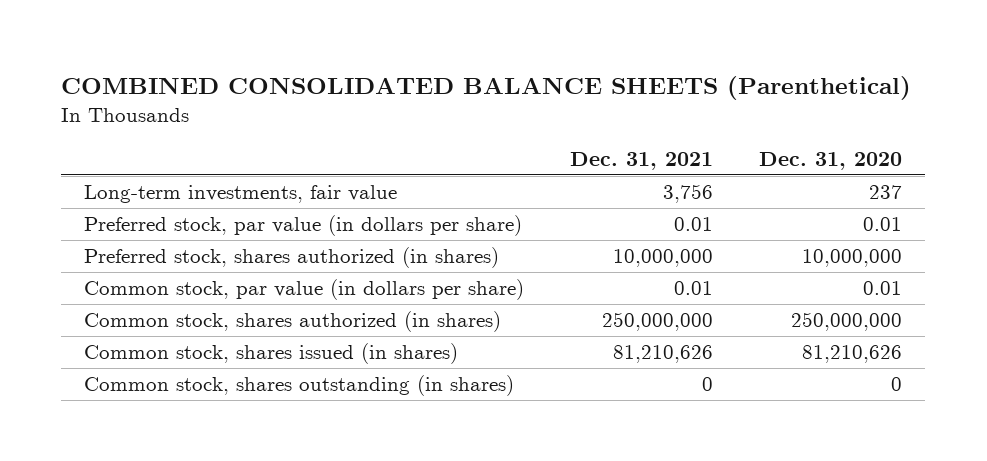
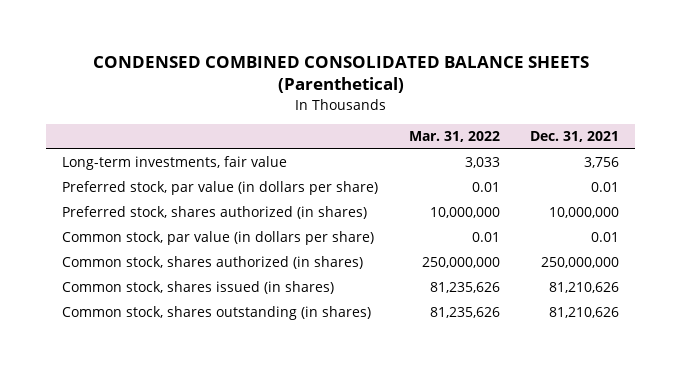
[61,75,912,100] COMBINED CONSOLIDATED BALANCE SHEETS (Parenthetical) -> [92,56,589,94] CONDENSED COMBINED CONSOLIDATED BALANCE SHEETS (Parenthetical)
[759,152,903,171] Dec. 31, 2020 -> none
none -> [408,131,500,143] Mar. 31, 2022
[702,377,714,392] 0 -> [549,307,620,319] 81,210,626

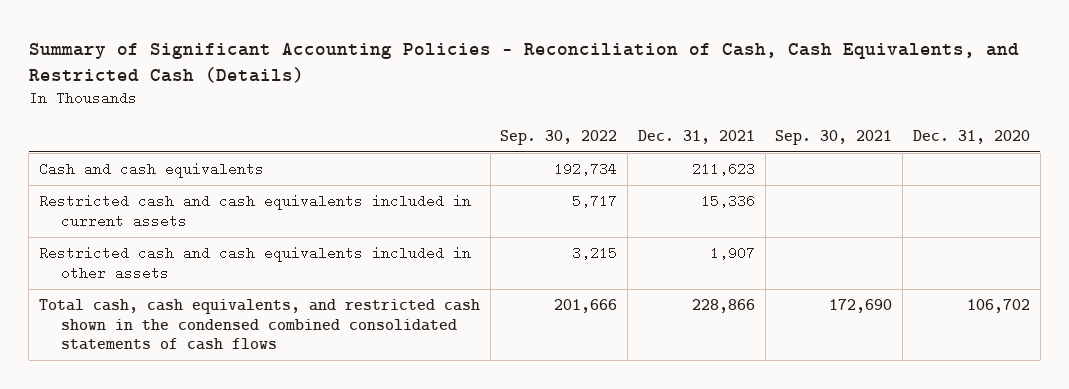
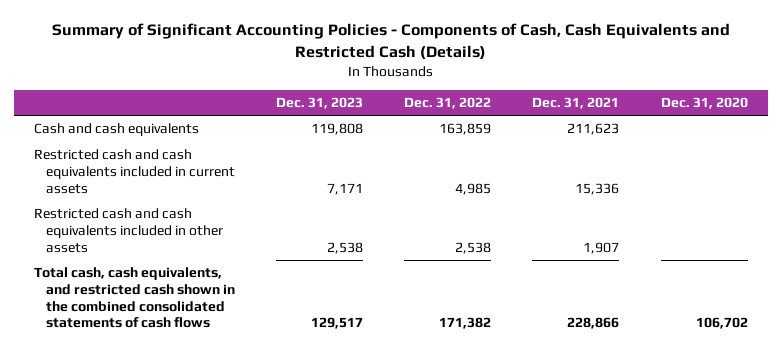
[28,42,1019,83] Summary of Significant Accounting Policies - Reconciliation of Cash, Cash Equivalents, and Restricted Cash (Details) -> [52,23,731,60] Summary of Significant Accounting Policies - Components of Cash, Cash Equivalents and Restricted Cash (Details)
[500,129,618,145] Sep. 30, 2022 -> none
[775,129,893,145] Sep. 30, 2021 -> none
none -> [275,96,363,109] Dec. 31, 2023
none -> [404,96,492,109] Dec. 31, 2022
[38,298,480,351] Total cash, cash equivalents, and restricted cash shown in the condensed combined consolidated statements of cash flows -> [34,267,235,329] Total cash, cash equivalents, and restricted cash shown in the combined consolidated statements of cash flows

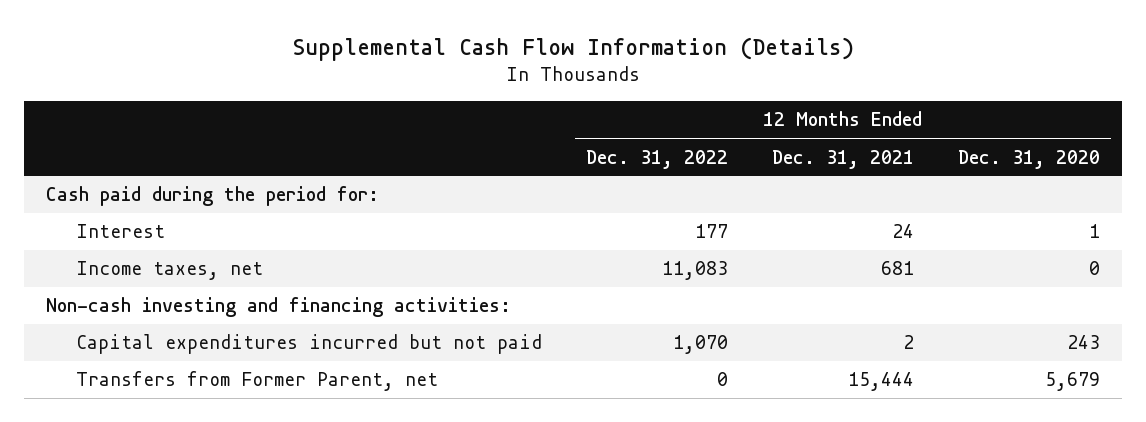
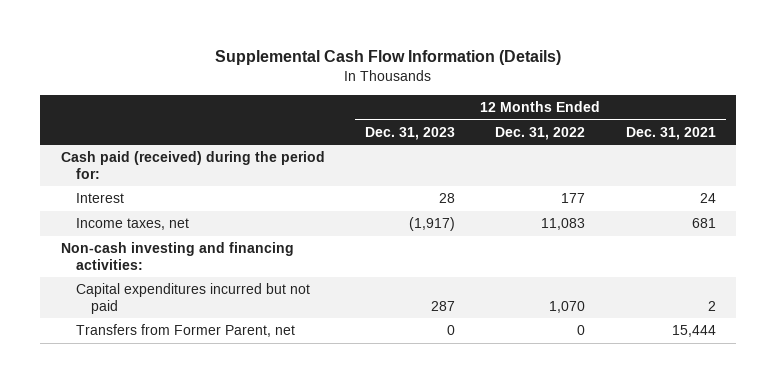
[957,149,1100,169] Dec. 31, 2020 -> none
none -> [364,126,455,140] Dec. 31, 2023
[46,186,380,207] Cash paid during the period for: -> [60,151,325,179] Cash paid (received) during the period for:

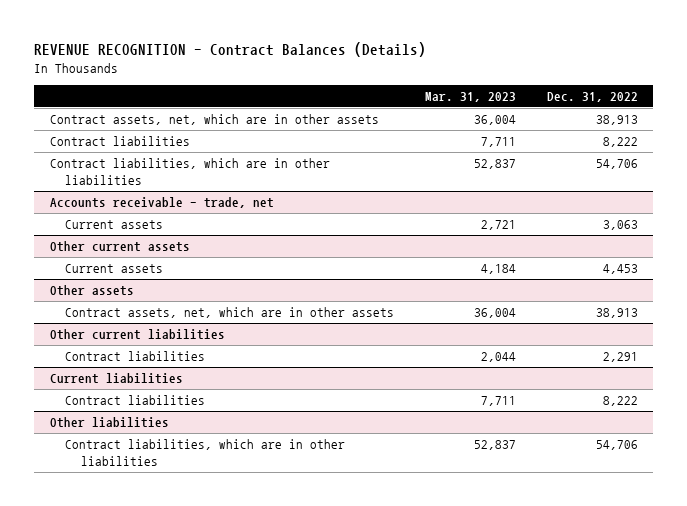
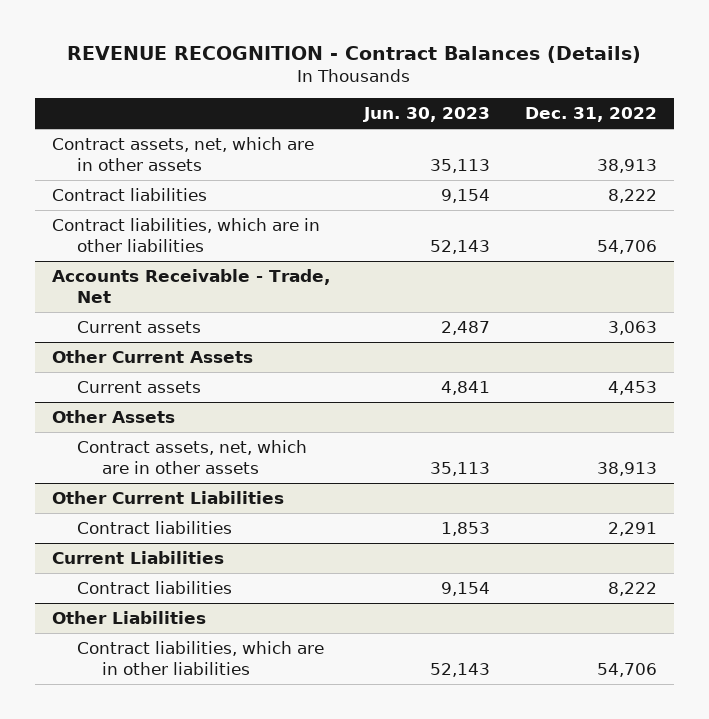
[424,91,516,102] Mar. 31, 2023 -> none
none -> [363,107,491,123] Jun. 30, 2023
[49,197,274,209] Accounts receivable - trade, net -> [52,268,331,303] Accounts Receivable - Trade, Net
[49,241,190,253] Other current assets -> [52,349,254,363] Other Current Assets
[49,285,134,297] Other assets -> [52,409,176,423] Other Assets
[49,329,225,341] Other current liabilities -> [52,490,285,504] Other Current Liabilities
[49,373,183,385] Current liabilities -> [52,550,225,564] Current Liabilities
[49,417,169,429] Other liabilities -> [52,610,207,624] Other Liabilities

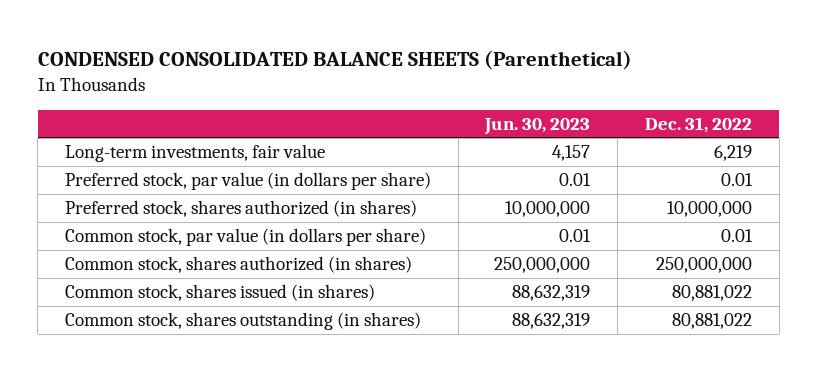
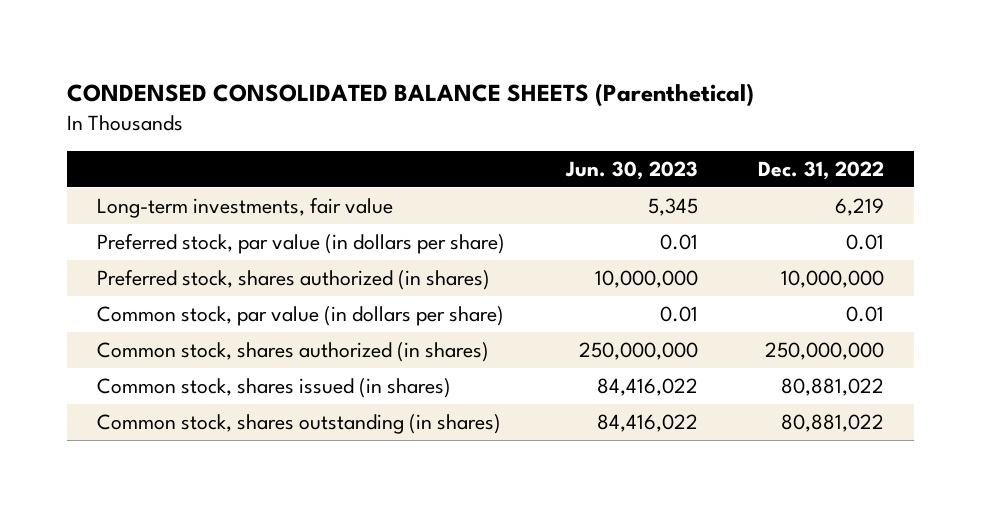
[552,145,591,162] 4,157 -> [647,197,698,216] 5,345
[512,285,591,302] 88,632,319 -> [596,377,698,396] 84,416,022
[512,313,591,330] 88,632,319 -> [596,413,698,432] 84,416,022

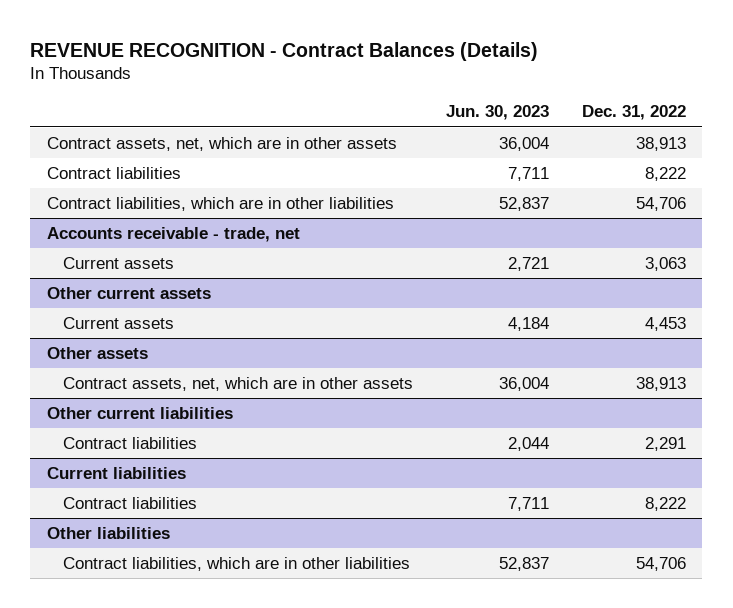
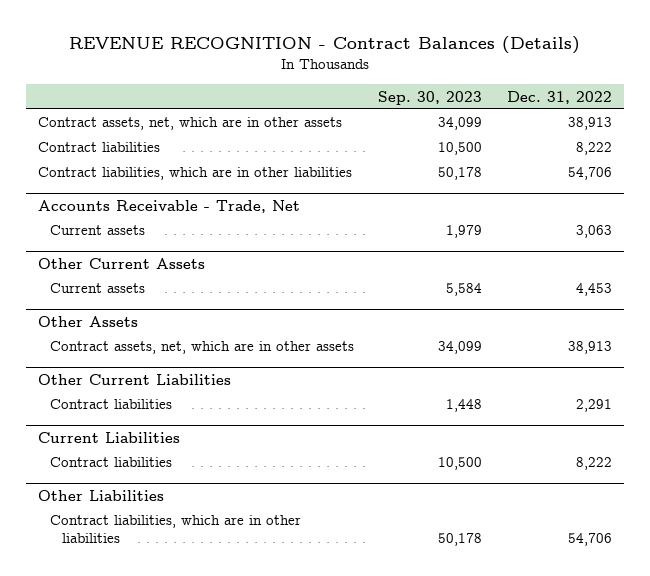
[446,105,550,121] Jun. 30, 2023 -> none
none -> [378,90,483,105] Sep. 30, 2023
[46,226,300,242] Accounts receivable - trade, net -> [38,200,301,214] Accounts Receivable - Trade, Net
[46,286,211,299] Other current assets -> [38,258,206,270] Other Current Assets
[46,346,148,359] Other assets -> [38,316,139,328] Other Assets
[46,406,233,419] Other current liabilities -> [38,374,232,386] Other Current Liabilities
[46,466,186,479] Current liabilities -> [38,432,181,444] Current Liabilities
[46,526,170,539] Other liabilities -> [38,490,165,502] Other Liabilities

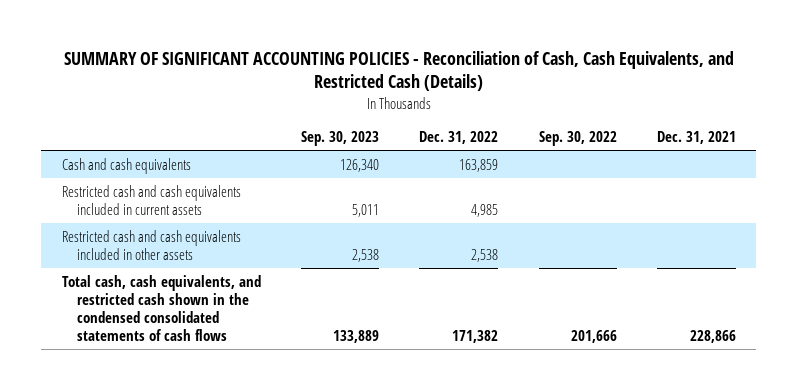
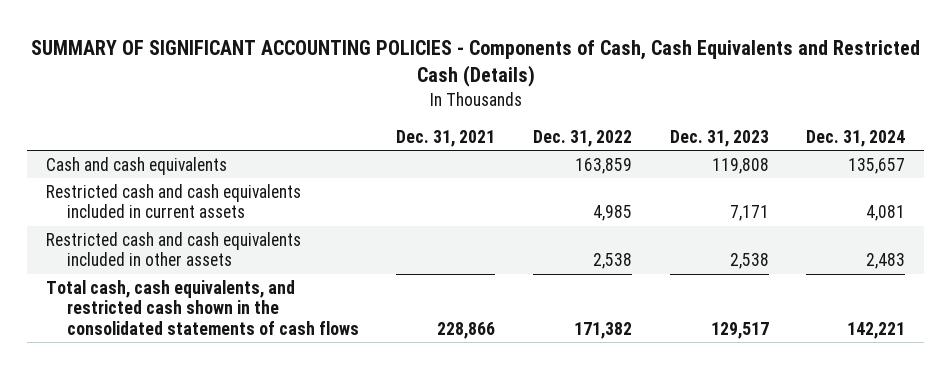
[63,50,734,92] SUMMARY OF SIGNIFICANT ACCOUNTING POLICIES - Reconciliation of Cash, Cash Equivalents, and Restricted Cash (Details) -> [30,39,920,87] SUMMARY OF SIGNIFICANT ACCOUNTING POLICIES - Components of Cash, Cash Equivalents and Restricted Cash (Details)
[301,131,380,147] Sep. 30, 2023 -> none
[538,131,617,147] Sep. 30, 2022 -> none
none -> [669,129,769,147] Dec. 31, 2023
none -> [806,129,906,147] Dec. 31, 2024
[61,274,261,341] Total cash, cash equivalents, and restricted cash shown in the condensed consolidated statements of cash flows -> [46,279,359,336] Total cash, cash equivalents, and restricted cash shown in the consolidated statements of cash flows

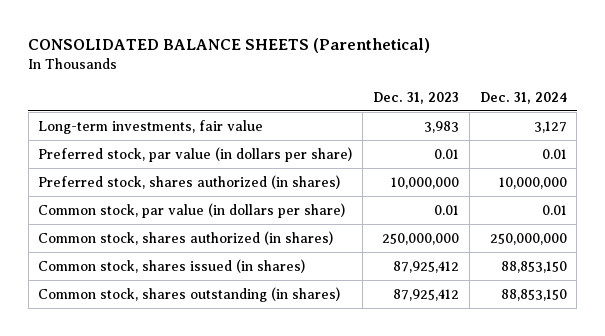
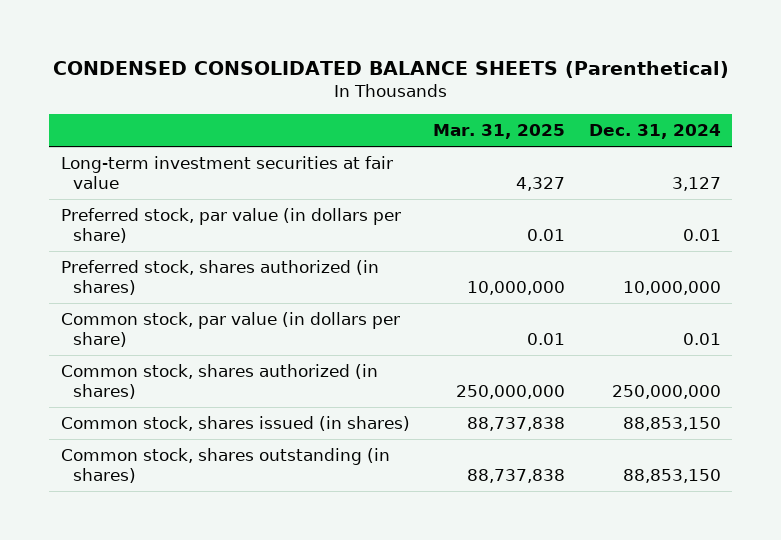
[28,37,431,53] CONSOLIDATED BALANCE SHEETS (Parenthetical) -> [52,60,729,78] CONDENSED CONSOLIDATED BALANCE SHEETS (Parenthetical)
[372,91,459,104] Dec. 31, 2023 -> none
none -> [433,124,566,140] Mar. 31, 2025
[38,119,264,134] Long-term investments, fair value -> [60,156,393,190] Long-term investment securities at fair value

